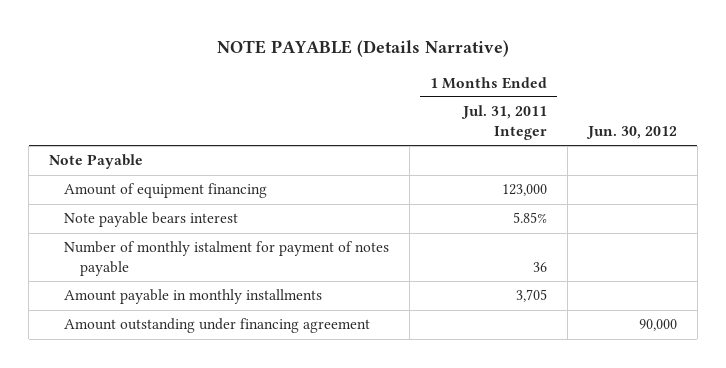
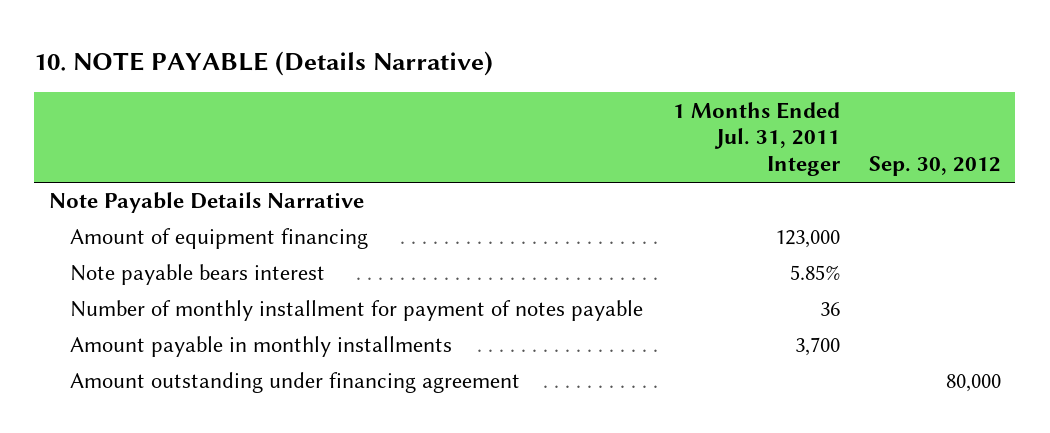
[217,39,510,57] NOTE PAYABLE (Details Narrative) -> [34,50,494,76] 10. NOTE PAYABLE (Details Narrative)
[585,125,677,139] Jun. 30, 2012 -> none
none -> [868,156,1001,177] Sep. 30, 2012
[49,154,144,170] Note Payable -> [48,192,364,214] Note Payable Details Narrative
[64,241,390,277] Number of monthly istalment for payment of notes payable -> [70,300,644,322] Number of monthly installment for payment of notes payable
[516,289,548,303] 3,705 -> [794,337,840,357] 3,700

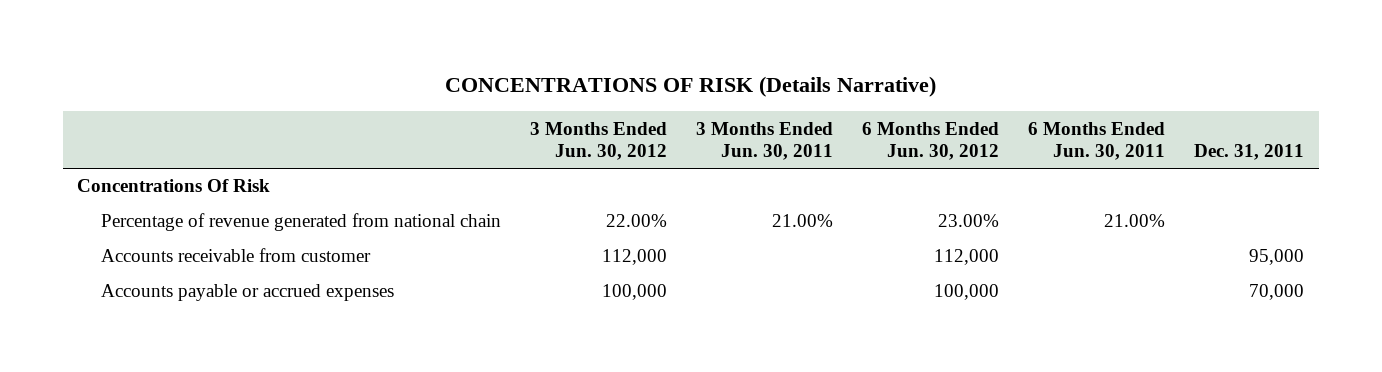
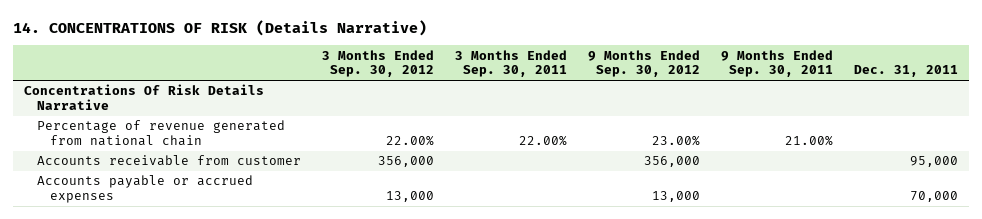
[444,76,936,98] CONCENTRATIONS OF RISK (Details Narrative) -> [13,19,428,36] 14. CONCENTRATIONS OF RISK (Details Narrative)
[529,121,667,160] 3 Months Ended Jun. 30, 2012 -> none
[696,121,834,160] 3 Months Ended Jun. 30, 2011 -> none
[862,121,1000,160] 6 Months Ended Jun. 30, 2012 -> none
[1028,121,1166,160] 6 Months Ended Jun. 30, 2011 -> none
none -> [322,49,435,78] 3 Months Ended Sep. 30, 2012
none -> [455,49,568,78] 3 Months Ended Sep. 30, 2011
none -> [588,49,701,78] 9 Months Ended Sep. 30, 2012
none -> [721,49,834,78] 9 Months Ended Sep. 30, 2011
[77,179,271,193] Concentrations Of Risk -> [23,84,264,111] Concentrations Of Risk Details Narrative

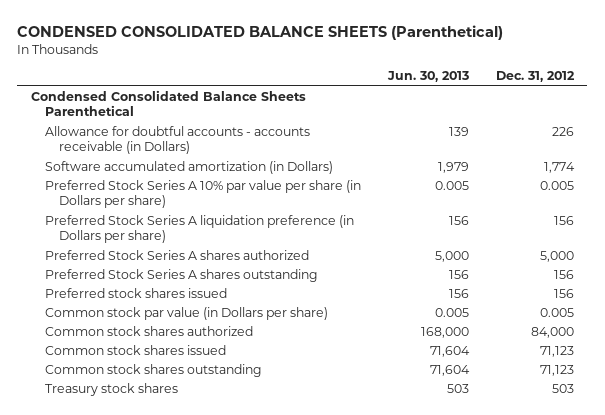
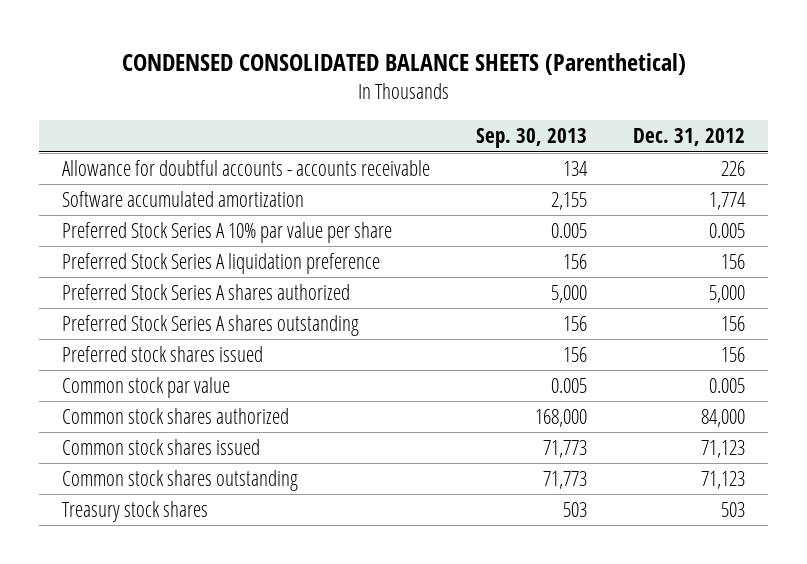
[386,71,469,83] Jun. 30, 2013 -> none
none -> [476,128,588,149] Sep. 30, 2013
[30,90,306,117] Condensed Consolidated Balance Sheets Parenthetical -> none
[44,126,310,155] Allowance for doubtful accounts - accounts receivable (in Dollars) -> [61,160,430,177] Allowance for doubtful accounts - accounts receivable
[44,161,333,175] Software accumulated amortization (in Dollars) -> [61,191,304,208] Software accumulated amortization
[44,180,361,209] Preferred Stock Series A 10% par value per share (in Dollars per share) -> [61,222,392,244] Preferred Stock Series A 10% par value per share
[44,215,354,244] Preferred Stock Series A liquidation preference (in Dollars per share) -> [61,253,380,275] Preferred Stock Series A liquidation preference
[44,307,328,321] Common stock par value (in Dollars per share) -> [61,377,230,399] Common stock par value

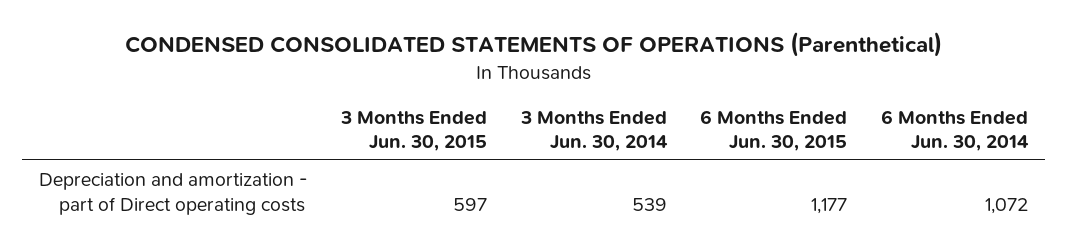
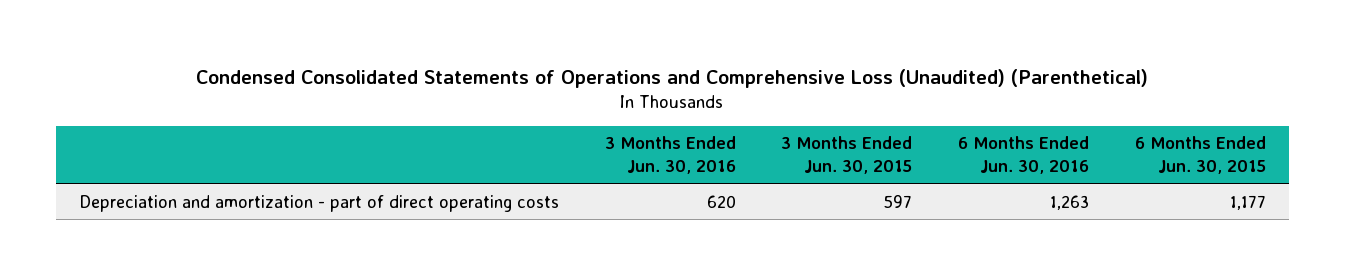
[124,32,942,58] CONDENSED CONSOLIDATED STATEMENTS OF OPERATIONS (Parenthetical) -> [196,68,1149,88] Condensed Consolidated Statements of Operations and Comprehensive Loss (Unaudited) (Parenthetical)
[519,110,668,151] 3 Months Ended Jun. 30, 2014 -> none
[881,109,1030,151] 6 Months Ended Jun. 30, 2014 -> none
none -> [604,136,736,174] 3 Months Ended Jun. 30, 2016
none -> [958,136,1090,174] 6 Months Ended Jun. 30, 2016
[39,173,308,215] Depreciation and amortization - part of Direct operating costs -> [78,194,559,212] Depreciation and amortization - part of direct operating costs

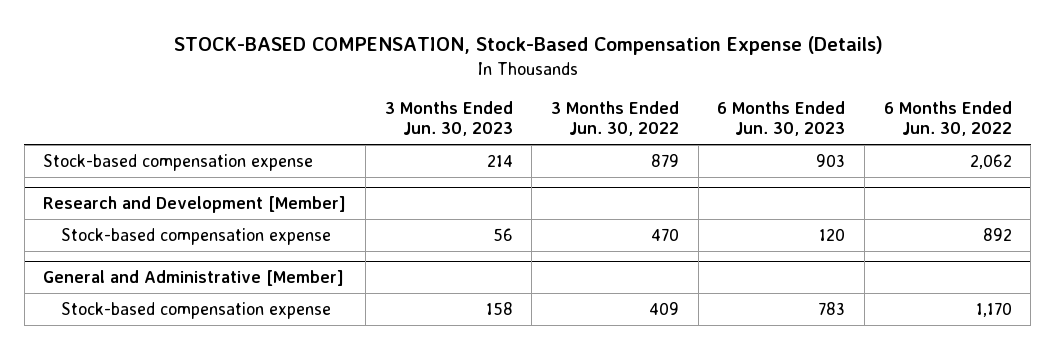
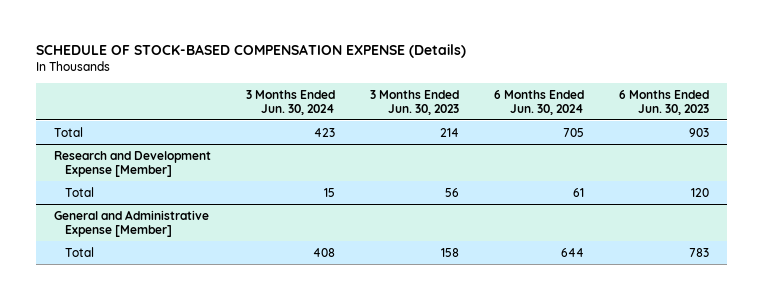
[173,36,883,56] STOCK-BASED COMPENSATION, Stock-Based Compensation Expense (Details) -> [36,43,467,58] SCHEDULE OF STOCK-BASED COMPENSATION EXPENSE (Details)
[551,101,680,137] 3 Months Ended Jun. 30, 2022 -> none
[883,101,1012,137] 6 Months Ended Jun. 30, 2022 -> none
none -> [245,89,335,115] 3 Months Ended Jun. 30, 2024
none -> [494,89,585,115] 6 Months Ended Jun. 30, 2024
[43,153,314,171] Stock-based compensation expense -> [53,126,83,137] Total
[43,196,347,214] Research and Development [Member] -> [53,150,211,177] Research and Development Expense [Member]
[60,227,331,245] Stock-based compensation expense -> [65,186,95,197] Total
[43,270,345,287] General and Administrative [Member] -> [53,209,209,237] General and Administrative Expense [Member]
[60,301,331,319] Stock-based compensation expense -> [65,246,95,257] Total

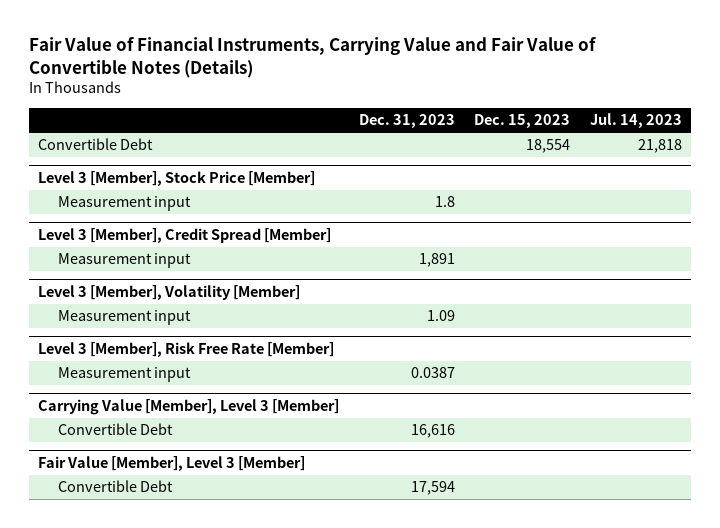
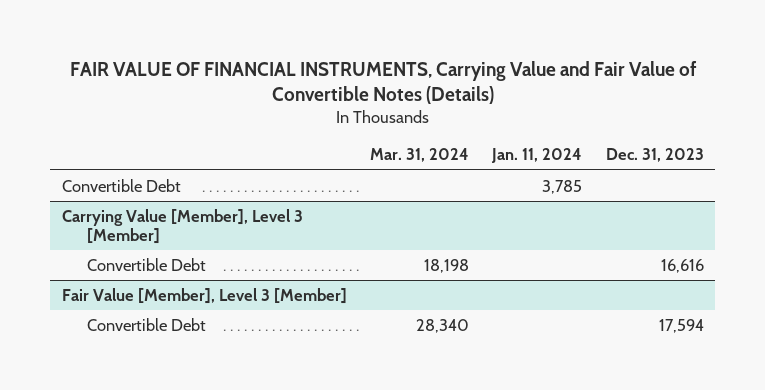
[28,37,596,78] Fair Value of Financial Instruments, Carrying Value and Fair Value of Convertible Notes (Details) -> [69,60,697,105] FAIR VALUE OF FINANCIAL INSTRUMENTS, Carrying Value and Fair Value of Convertible Notes (Details)
[474,114,571,129] Dec. 15, 2023 -> none
[589,113,682,129] Jul. 14, 2023 -> none
none -> [370,148,470,163] Mar. 31, 2024
none -> [491,148,583,164] Jan. 11, 2024
[38,171,316,187] Level 3 [Member], Stock Price [Member] -> none
[57,196,191,212] Measurement input -> none
[38,228,332,244] Level 3 [Member], Credit Spread [Member] -> none
[57,253,191,269] Measurement input -> none
[38,285,301,301] Level 3 [Member], Volatility [Member] -> none
[57,310,191,326] Measurement input -> none
[38,342,335,358] Level 3 [Member], Risk Free Rate [Member] -> none
[57,367,191,383] Measurement input -> none

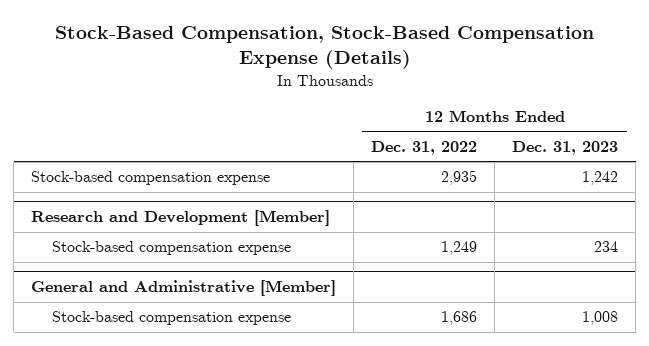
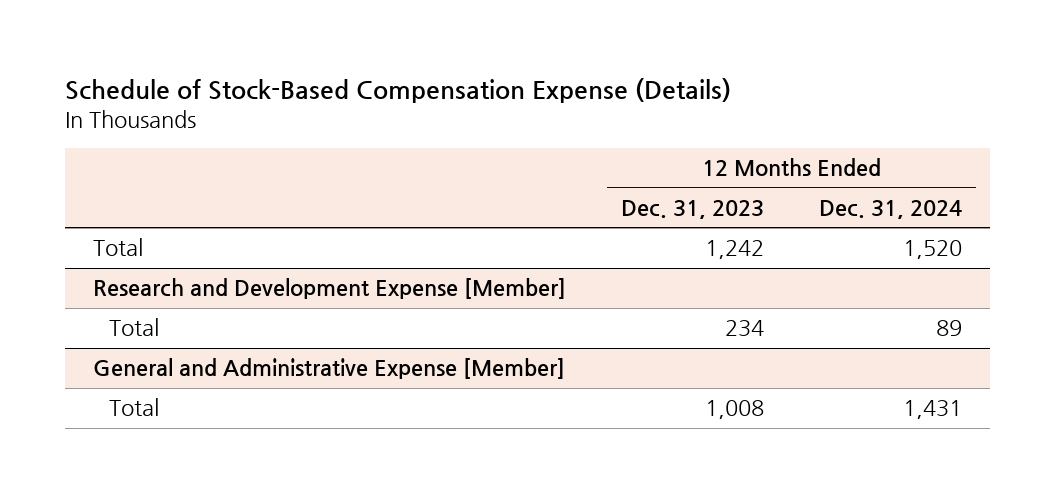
[54,25,594,69] Stock-Based Compensation, Stock-Based Compensation Expense (Details) -> [65,78,732,104] Schedule of Stock-Based Compensation Expense (Details)
[371,141,478,156] Dec. 31, 2022 -> none
none -> [819,199,963,219] Dec. 31, 2024
[31,171,271,186] Stock-based compensation expense -> [92,238,143,257] Total
[31,210,331,227] Research and Development [Member] -> [92,278,566,300] Research and Development Expense [Member]
[52,241,292,256] Stock-based compensation expense -> [109,318,160,337] Total
[31,280,337,297] General and Administrative [Member] -> [92,358,565,380] General and Administrative Expense [Member]
[52,311,292,326] Stock-based compensation expense -> [109,398,160,417] Total

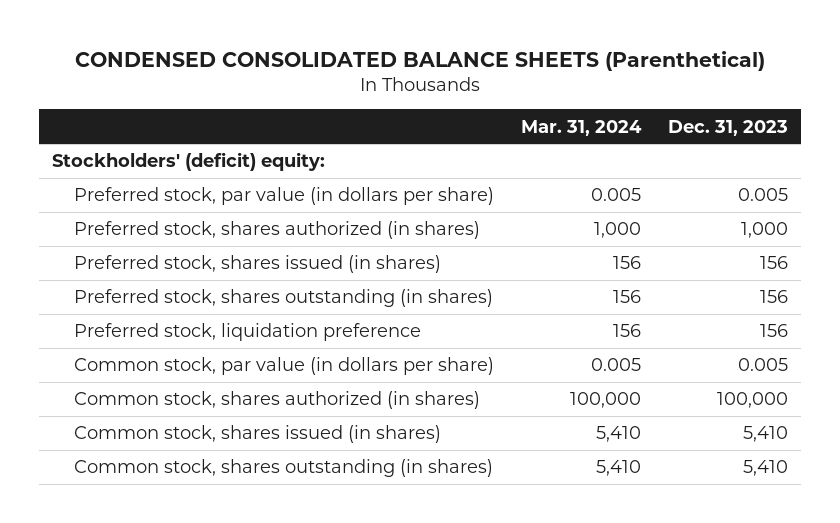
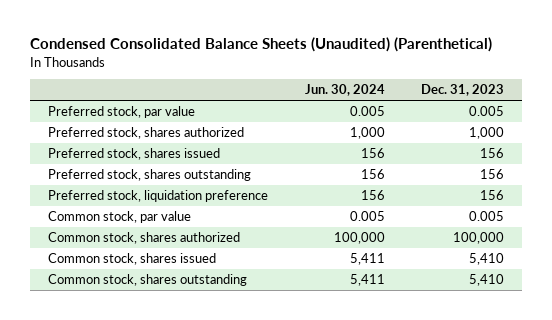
[75,50,766,71] CONDENSED CONSOLIDATED BALANCE SHEETS (Parenthetical) -> [29,37,492,53] Condensed Consolidated Balance Sheets (Unaudited) (Parenthetical)
[520,119,642,136] Mar. 31, 2024 -> none
none -> [304,84,385,97] Jun. 30, 2024
[52,152,326,172] Stockholders' (deficit) equity: -> none
[73,187,494,206] Preferred stock, par value (in dollars per share) -> [48,106,196,119] Preferred stock, par value
[73,221,480,240] Preferred stock, shares authorized (in shares) -> [48,127,245,140] Preferred stock, shares authorized
[73,255,441,274] Preferred stock, shares issued (in shares) -> [48,148,221,161] Preferred stock, shares issued
[73,289,493,308] Preferred stock, shares outstanding (in shares) -> [48,169,252,182] Preferred stock, shares outstanding
[73,357,494,376] Common stock, par value (in dollars per share) -> [48,211,192,224] Common stock, par value
[73,391,480,410] Common stock, shares authorized (in shares) -> [48,232,241,245] Common stock, shares authorized
[73,425,441,444] Common stock, shares issued (in shares) -> [48,253,217,266] Common stock, shares issued
[73,459,493,478] Common stock, shares outstanding (in shares) -> [48,274,248,287] Common stock, shares outstanding

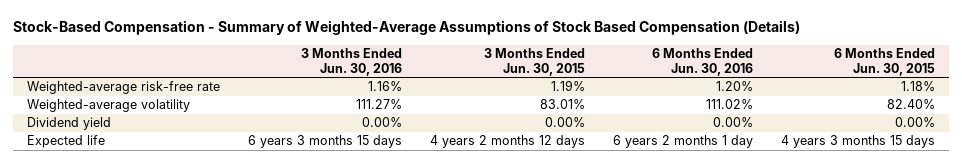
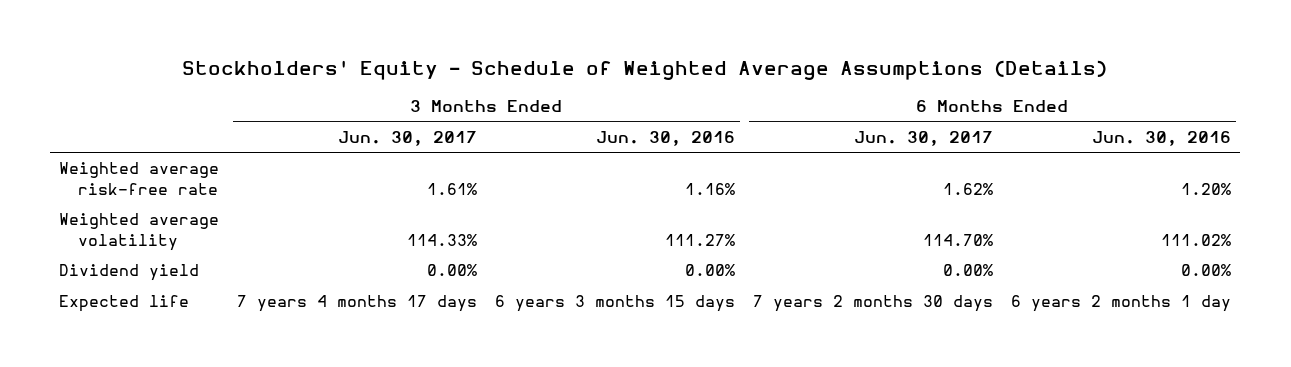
[13,20,801,36] Stock-Based Compensation - Summary of Weighted-Average Assumptions of Stock Based Compensation (Details) -> [182,59,1108,80] Stockholders' Equity - Schedule of Weighted Average Assumptions (Details)
[484,48,586,76] 3 Months Ended Jun. 30, 2015 -> none
[833,48,935,76] 6 Months Ended Jun. 30, 2015 -> none
none -> [338,130,478,146] Jun. 30, 2017
none -> [854,130,994,146] Jun. 30, 2017
[27,81,221,95] Weighted-average risk-free rate -> [59,162,220,195] Weighted average risk-free rate
[27,99,191,113] Weighted-average volatility -> [59,213,220,251] Weighted average volatility

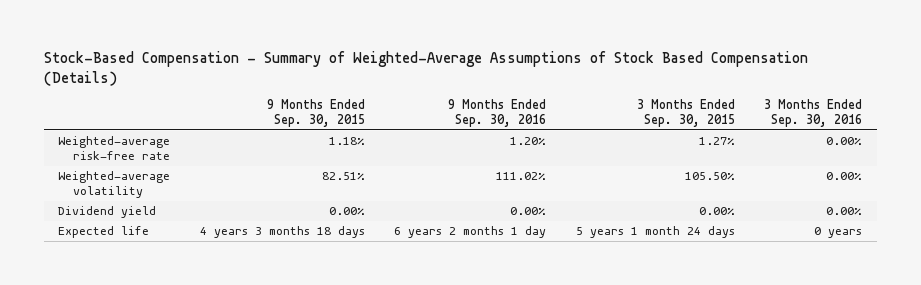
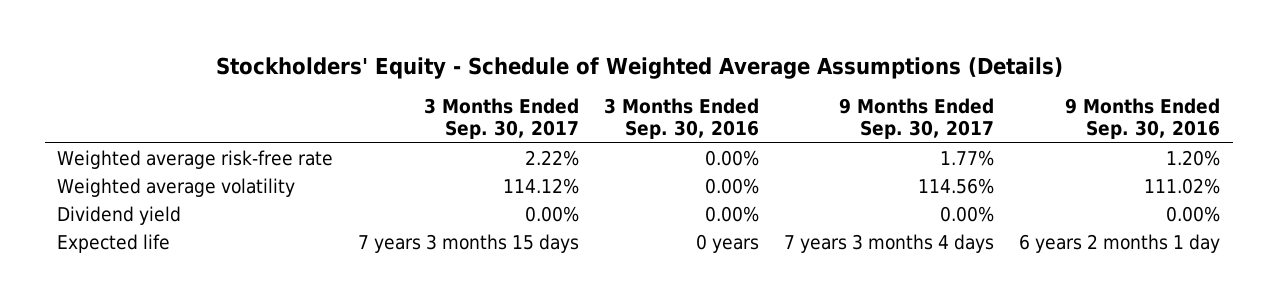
[43,51,808,86] Stock-Based Compensation - Summary of Weighted-Average Assumptions of Stock Based Compensation (Details) -> [215,56,1063,79] Stockholders' Equity - Schedule of Weighted Average Assumptions (Details)
[266,99,365,128] 9 Months Ended Sep. 30, 2015 -> none
[636,99,735,128] 3 Months Ended Sep. 30, 2015 -> none
none -> [424,98,580,140] 3 Months Ended Sep. 30, 2017
none -> [839,98,995,140] 9 Months Ended Sep. 30, 2017
[58,136,171,161] Weighted-average risk-free rate -> [57,149,334,169] Weighted average risk-free rate
[58,171,171,199] Weighted-average volatility -> [57,177,296,197] Weighted average volatility

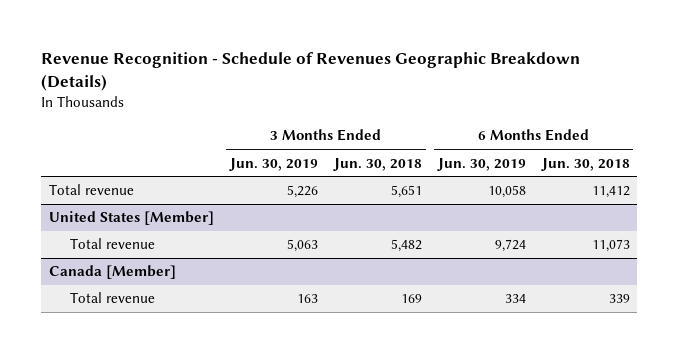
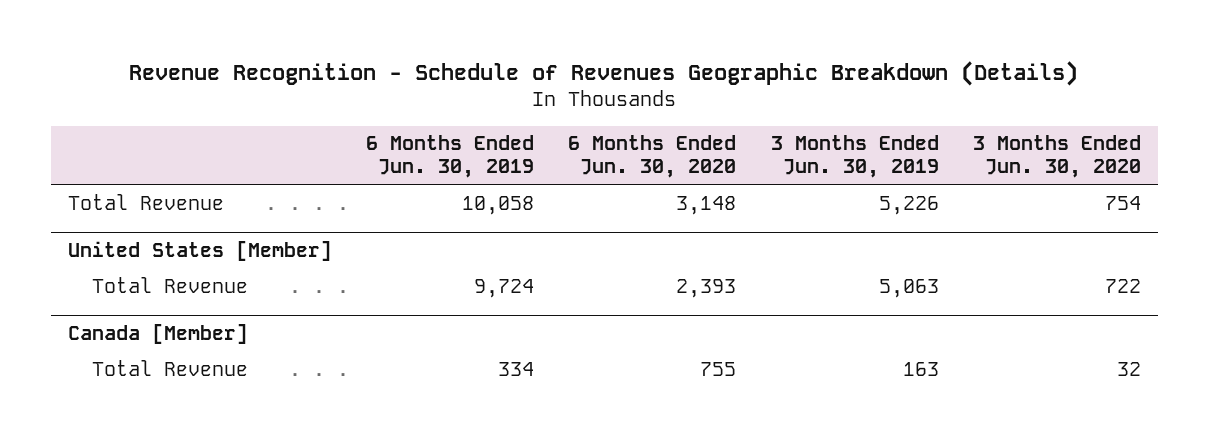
[332,157,422,171] Jun. 30, 2018 -> none
[540,157,630,171] Jun. 30, 2018 -> none
none -> [568,135,737,178] 6 Months Ended Jun. 30, 2020
none -> [973,135,1142,178] 3 Months Ended Jun. 30, 2020
[48,184,134,196] Total revenue -> [67,193,224,210] Total Revenue
[69,238,155,250] Total revenue -> [91,276,248,293] Total Revenue
[69,292,155,304] Total revenue -> [91,359,248,376] Total Revenue

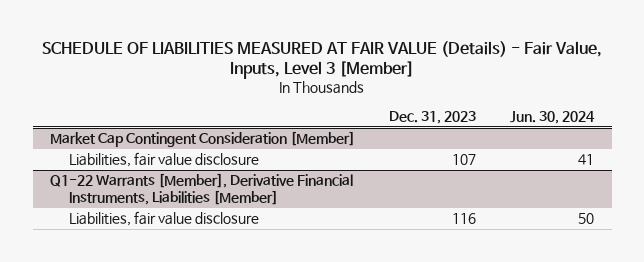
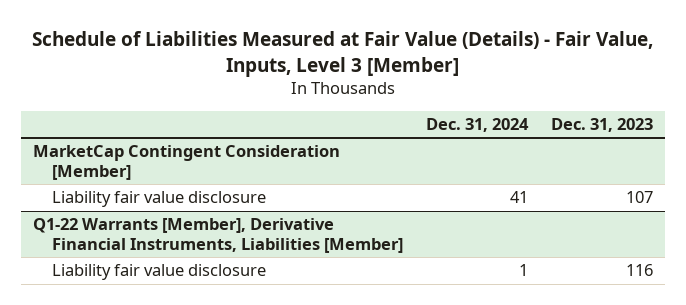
[42,40,603,80] SCHEDULE OF LIABILITIES MEASURED AT FAIR VALUE (Details) - Fair Value, Inputs, Level 3 [Member] -> [31,31,653,77] Schedule of Liabilities Measured at Fair Value (Details) - Fair Value, Inputs, Level 3 [Member]
[510,110,596,124] Jun. 30, 2024 -> none
none -> [426,117,530,132] Dec. 31, 2024
[49,131,355,148] Market Cap Contingent Consideration [Member] -> [32,145,340,181] MarketCap Contingent Consideration [Member]
[68,152,259,168] Liabilities, fair value disclosure -> [51,191,266,208] Liability fair value disclosure
[68,211,259,227] Liabilities, fair value disclosure -> [51,264,266,281] Liability fair value disclosure

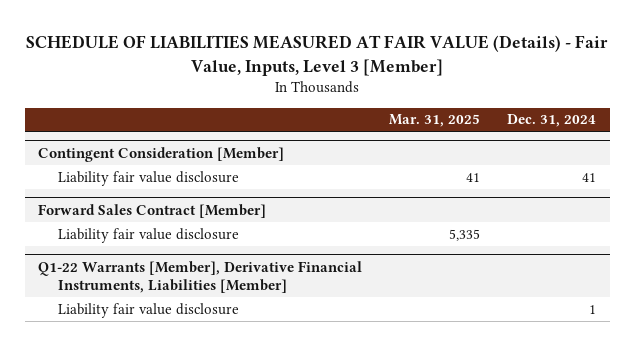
[31,31,653,77] Schedule of Liabilities Measured at Fair Value (Details) - Fair Value, Inputs, Level 3 [Member] -> [26,35,609,76] SCHEDULE OF LIABILITIES MEASURED AT FAIR VALUE (Details) - Fair Value, Inputs, Level 3 [Member]
[551,117,654,132] Dec. 31, 2023 -> none
none -> [389,114,481,128] Mar. 31, 2025
[32,145,340,181] MarketCap Contingent Consideration [Member] -> [38,146,285,162] Contingent Consideration [Member]
none -> [38,203,267,218] Forward Sales Contract [Member]
none -> [58,227,240,243] Liability fair value disclosure

